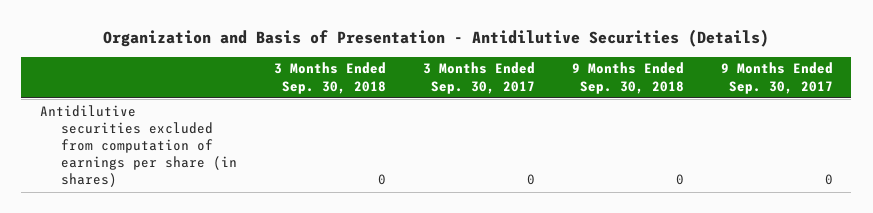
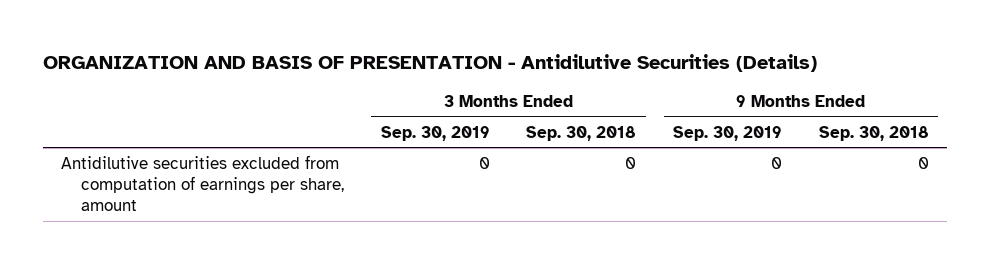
[103,28,770,47] Organization and Basis of Presentation - Antidilutive Securities (Details) -> [43,54,818,73] ORGANIZATION AND BASIS OF PRESENTATION - Antidilutive Securities (Details)
[422,62,535,94] 3 Months Ended Sep. 30, 2017 -> none
[720,62,833,94] 9 Months Ended Sep. 30, 2017 -> none
none -> [380,125,490,141] Sep. 30, 2019
none -> [673,125,783,141] Sep. 30, 2019
[39,104,238,188] Antidilutive securities excluded from computation of earnings per share (in shares) -> [61,155,344,212] Antidilutive securities excluded from computation of earnings per share, amount

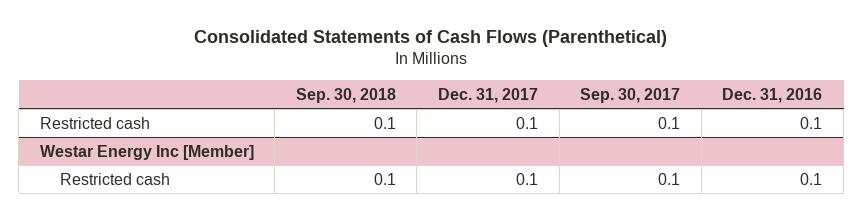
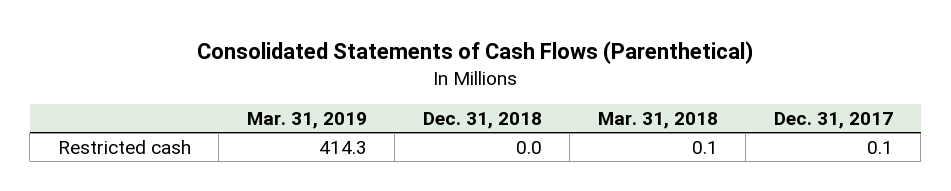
[295,87,396,103] Sep. 30, 2018 -> none
[580,87,681,103] Sep. 30, 2017 -> none
[722,87,823,103] Dec. 31, 2016 -> none
none -> [246,111,367,129] Mar. 31, 2019
none -> [422,111,542,129] Dec. 31, 2018
none -> [597,111,718,129] Mar. 31, 2018
[39,144,254,160] Westar Energy Inc [Member] -> none
[60,172,171,185] Restricted cash -> none

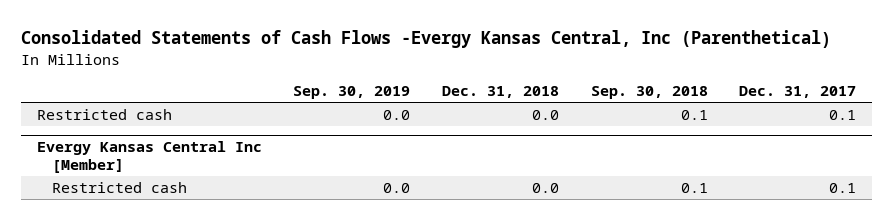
[197,41,754,65] Consolidated Statements of Cash Flows (Parenthetical) -> [21,30,832,49] Consolidated Statements of Cash Flows -Evergy Kansas Central, Inc (Parenthetical)
[246,111,367,129] Mar. 31, 2019 -> none
[597,111,718,129] Mar. 31, 2018 -> none
none -> [293,86,411,100] Sep. 30, 2019
none -> [590,86,708,100] Sep. 30, 2018
none -> [36,140,262,173] Evergy Kansas Central Inc [Member]
none -> [52,181,188,193] Restricted cash

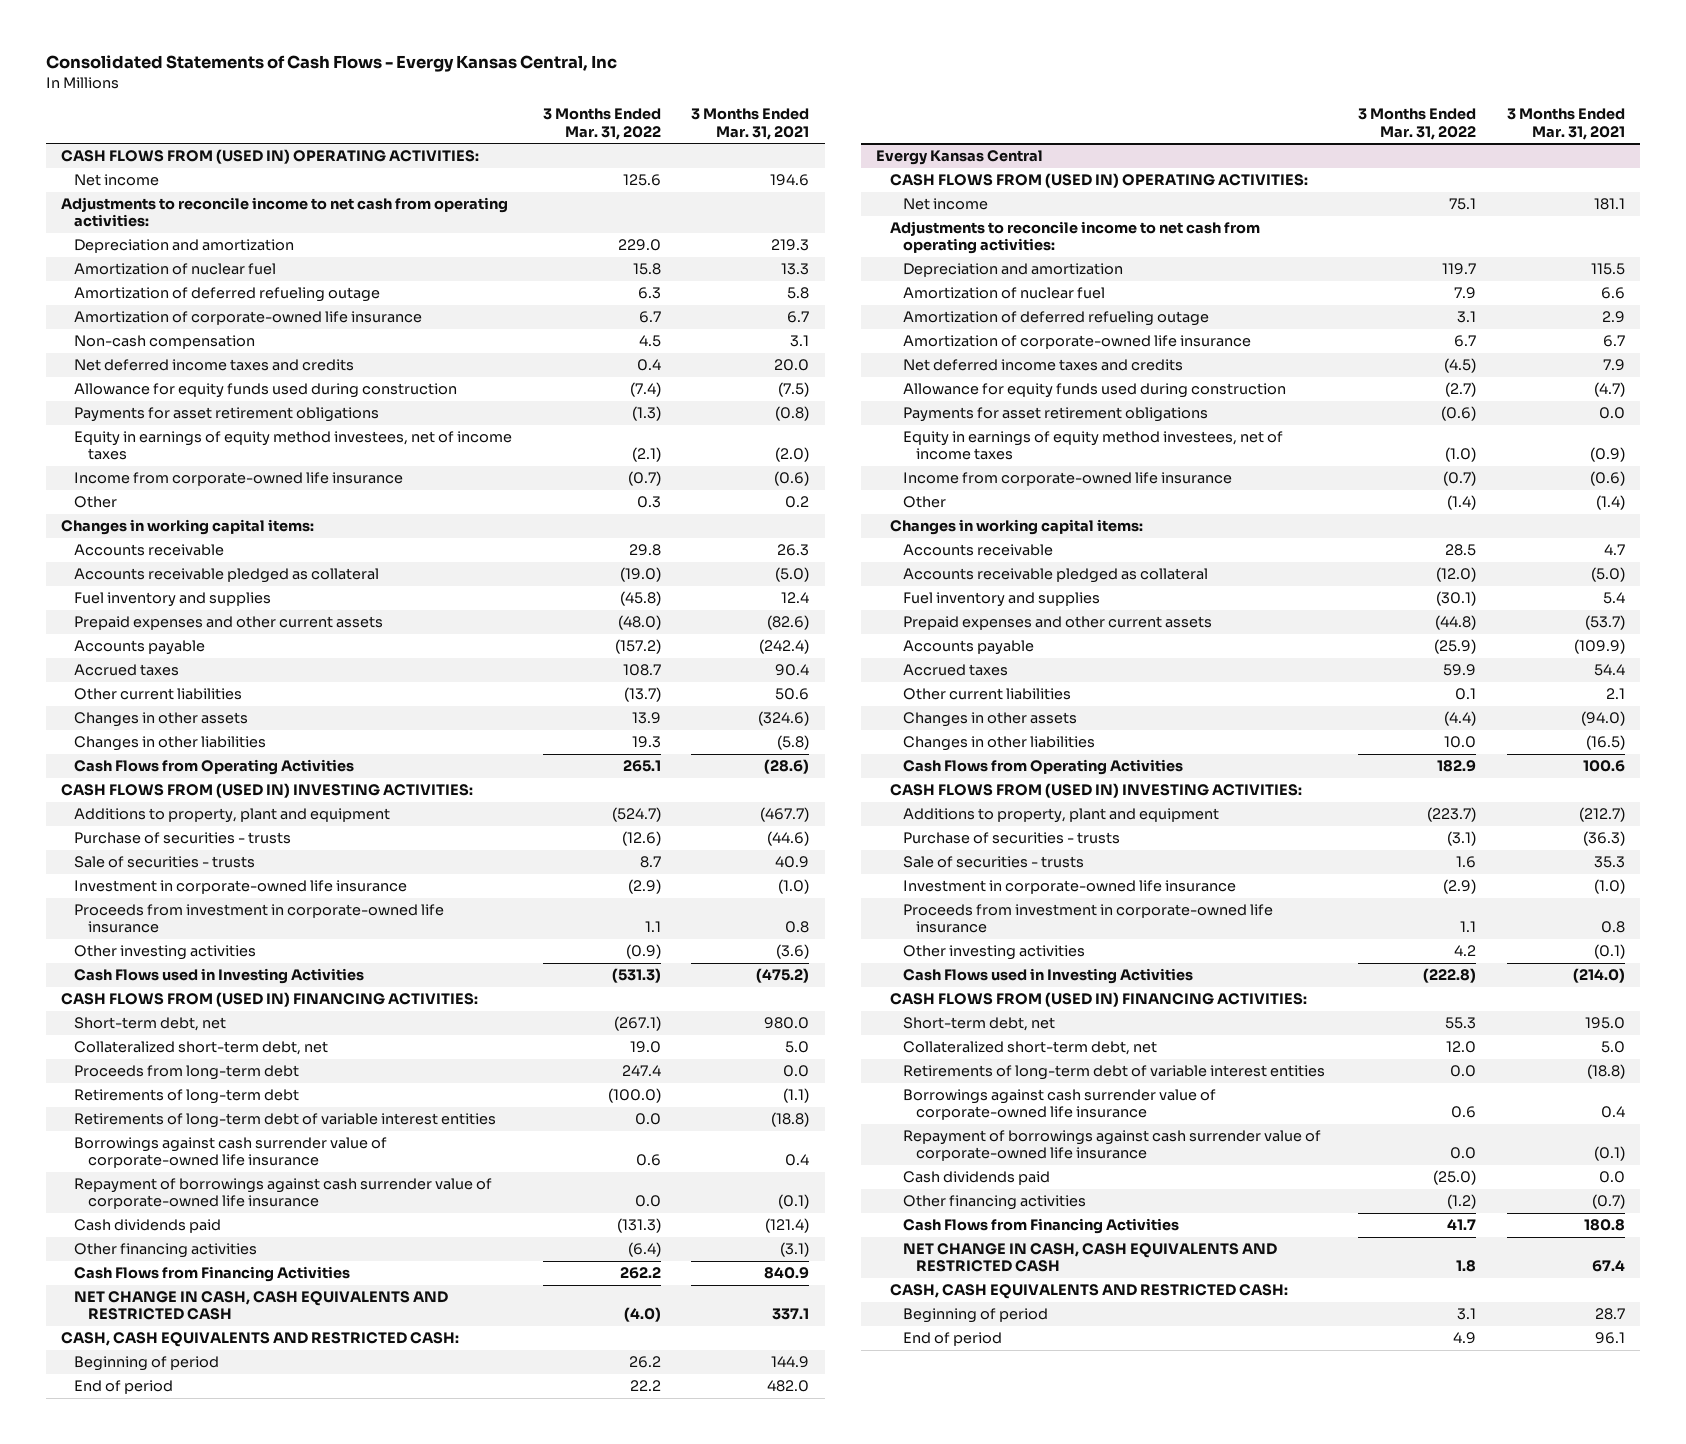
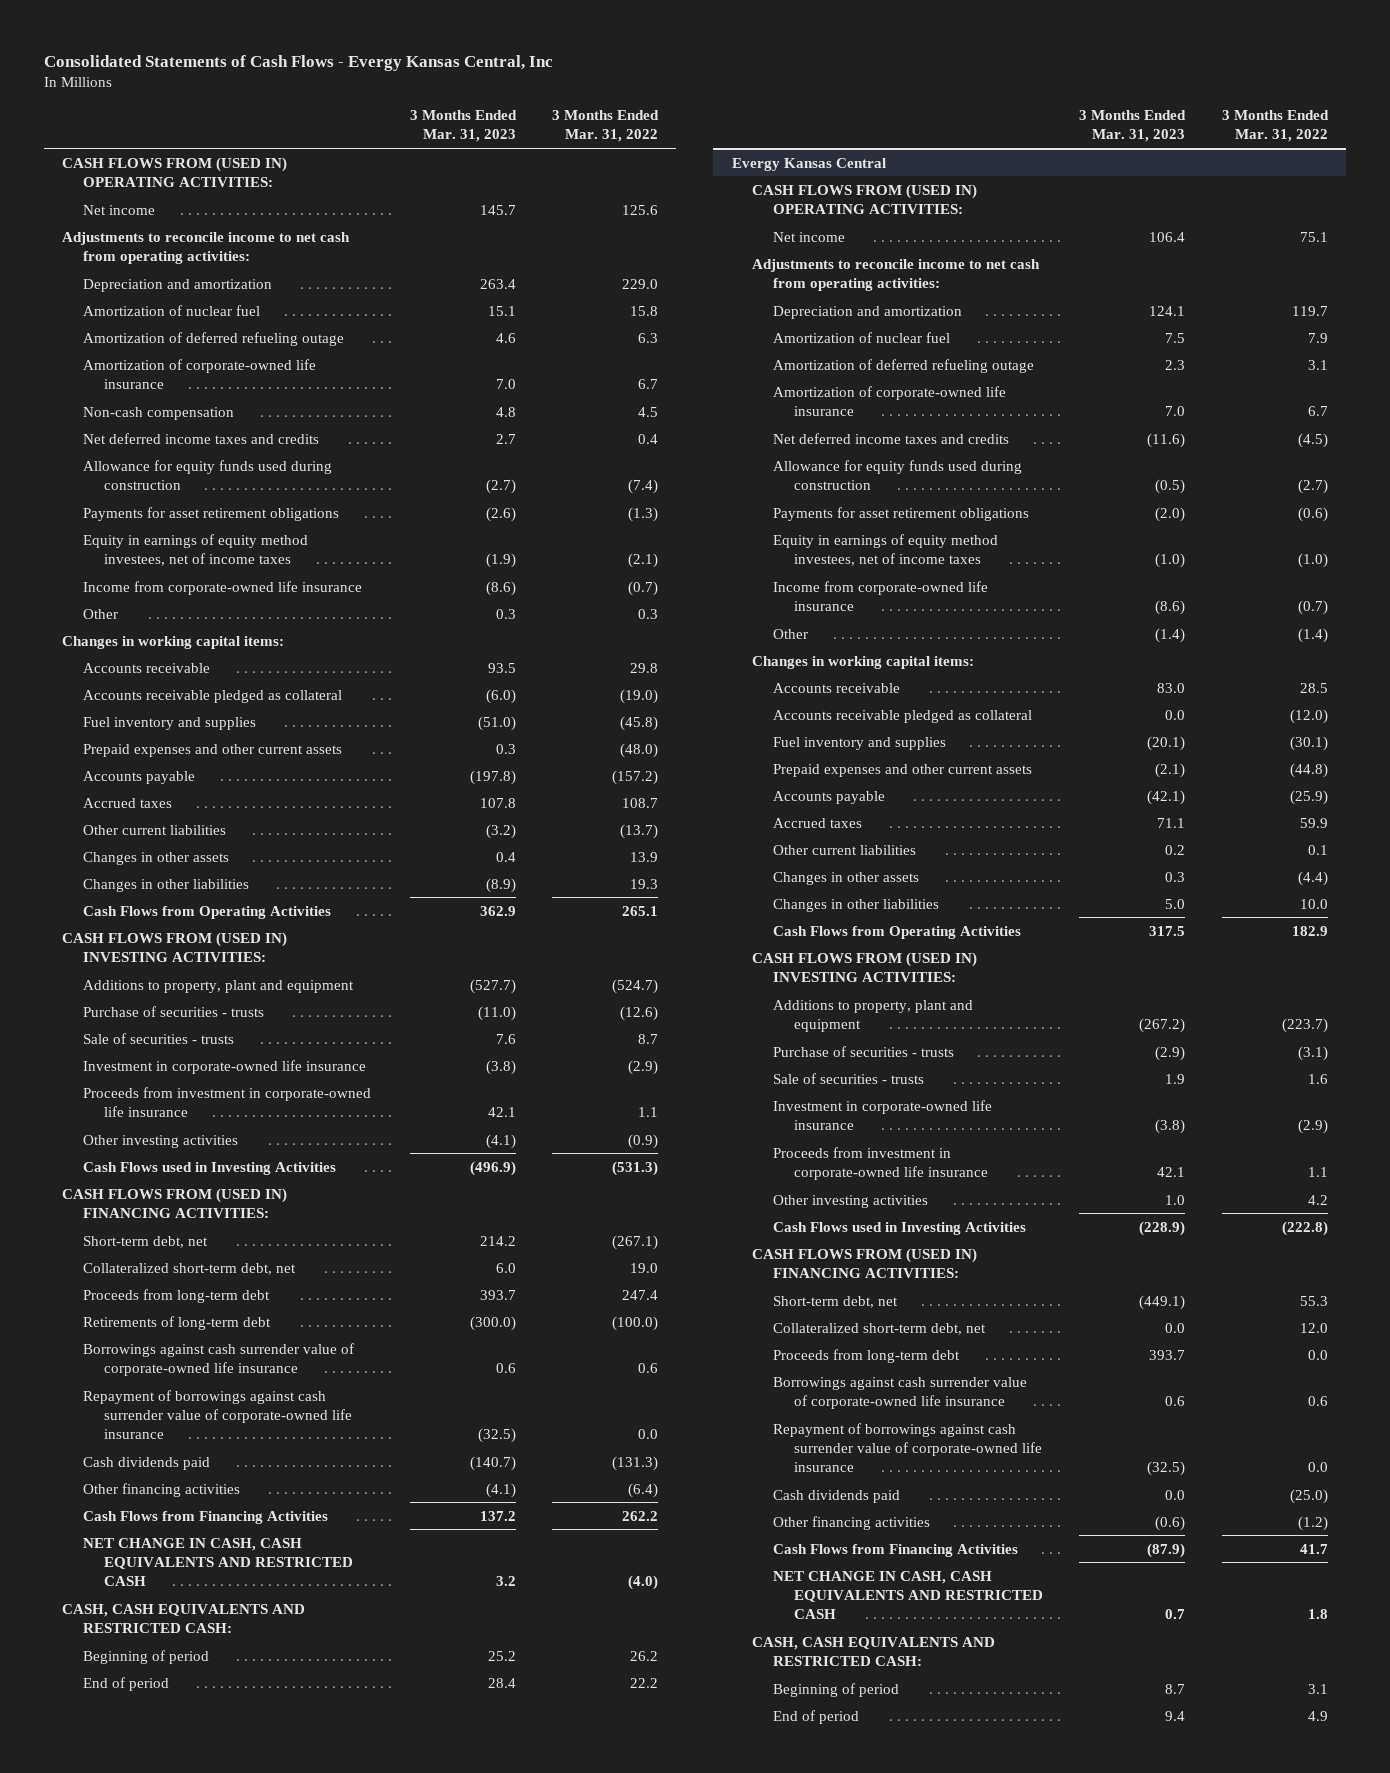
[691,108,810,140] 3 Months Ended Mar. 31, 2021 -> none
none -> [410,110,518,143] 3 Months Ended Mar. 31, 2023
[74,1113,497,1129] Retirements of long-term debt of variable interest entities -> none
[902,1065,1325,1081] Retirements of long-term debt of variable interest entities -> none
none -> [773,1348,961,1363] Proceeds from long-term debt

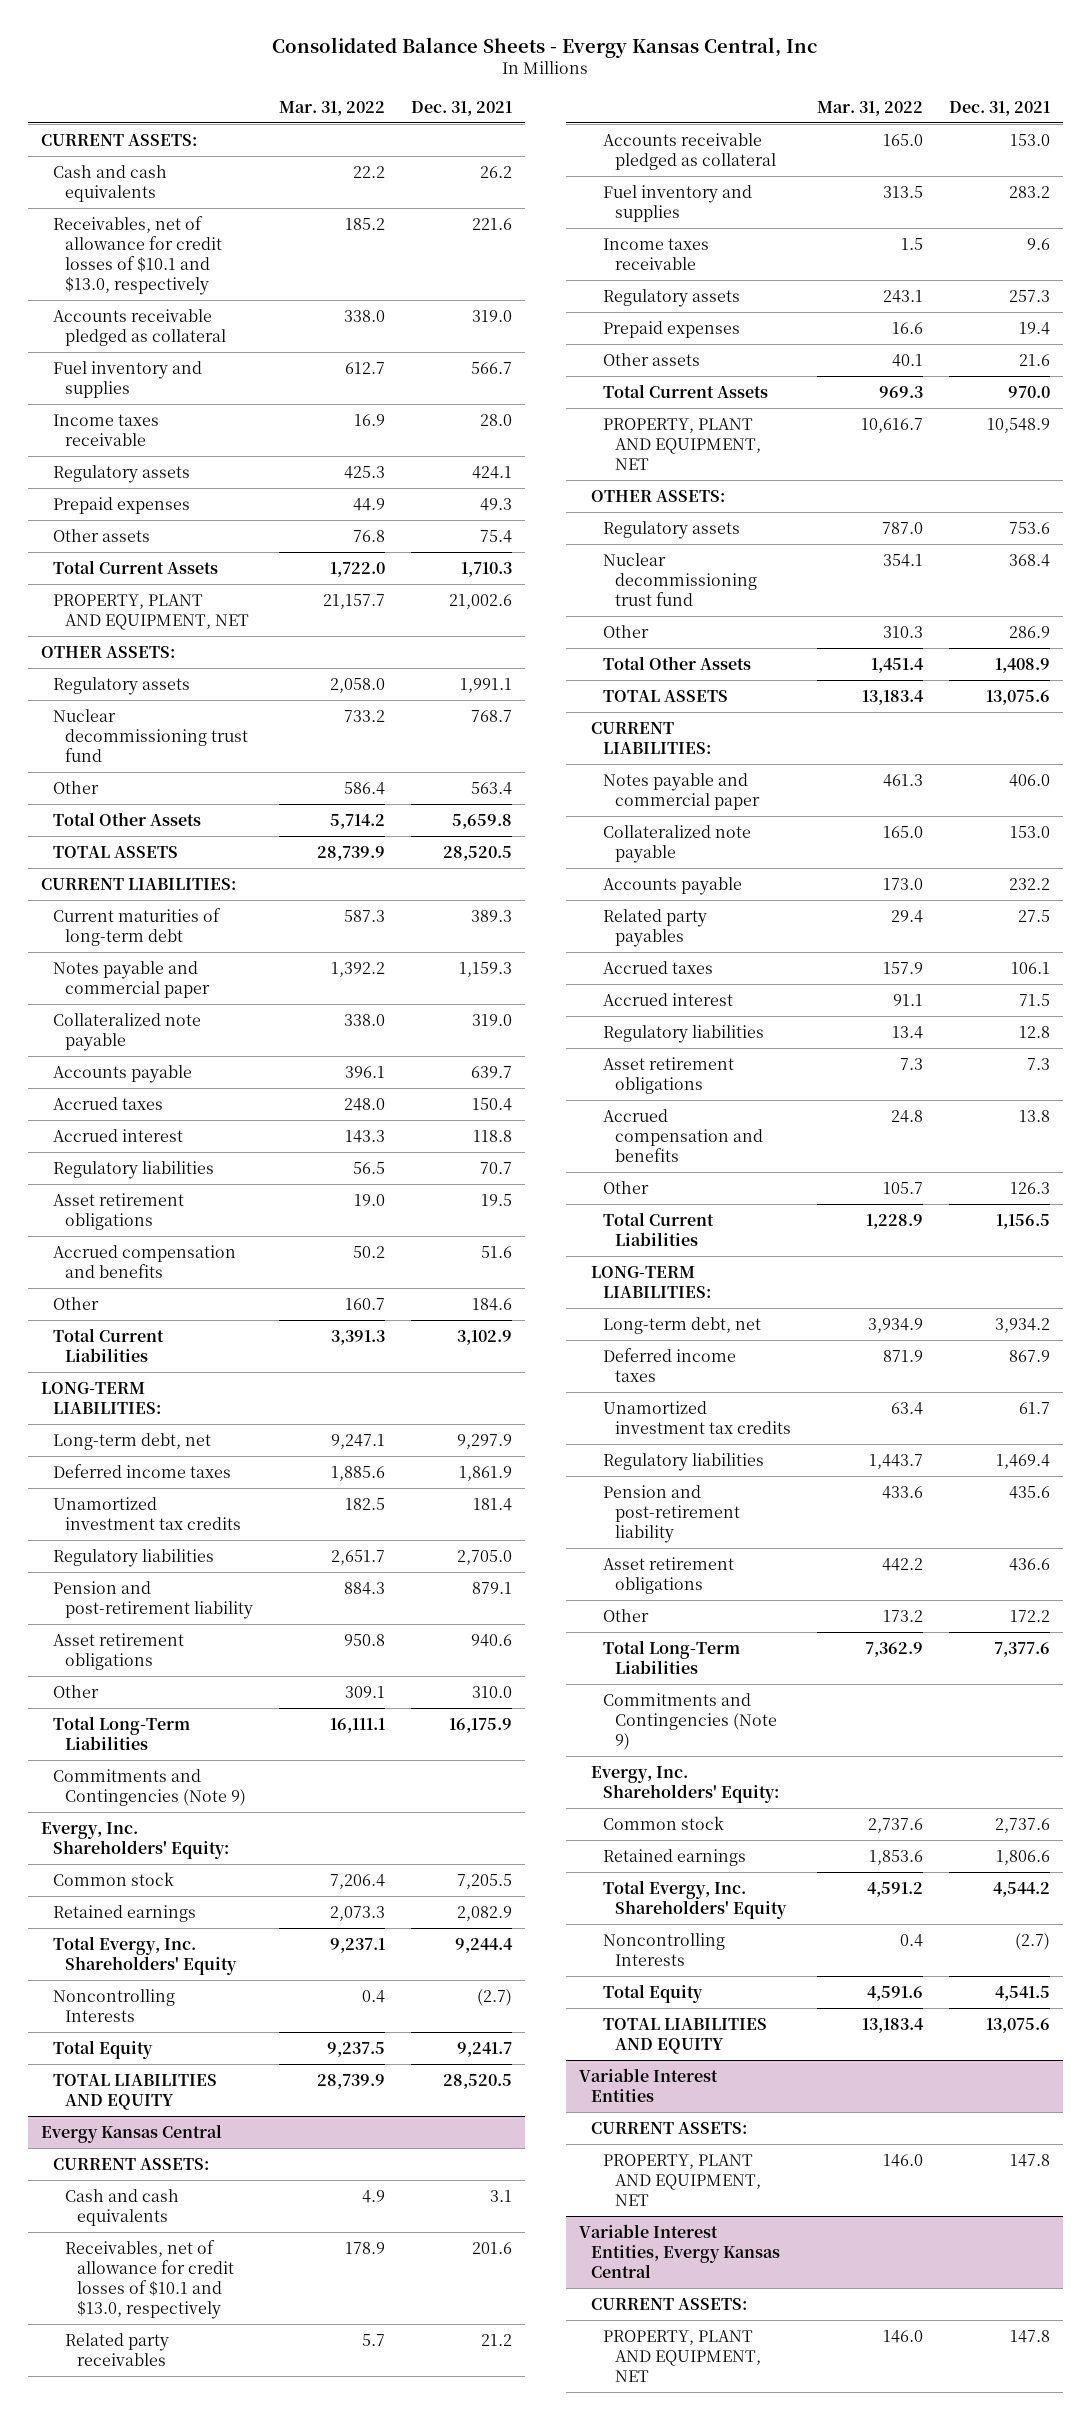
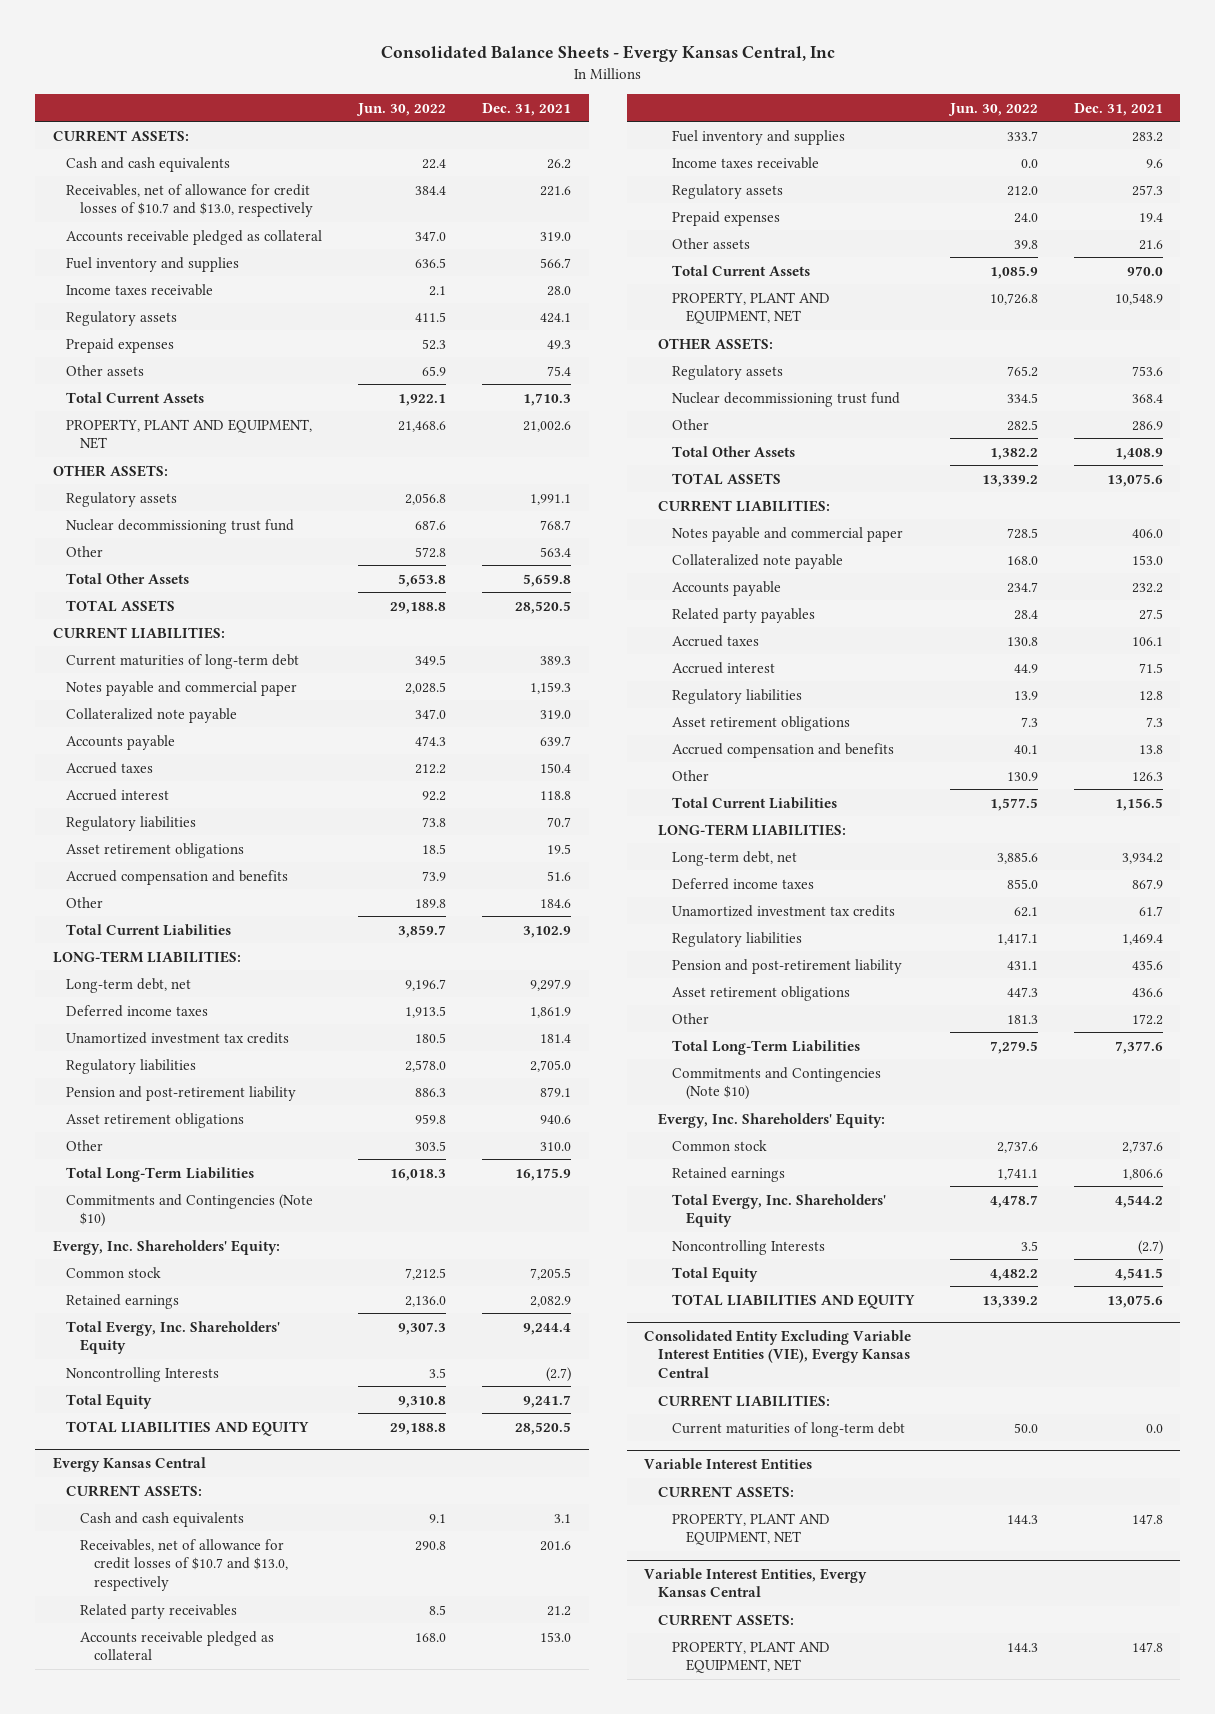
[278,100,385,116] Mar. 31, 2022 -> none
none -> [356,102,447,116] Jun. 30, 2022
[52,216,222,295] Receivables, net of allowance for credit losses of $10.1 and $13.0, respectively -> [66,183,314,218] Receivables, net of allowance for credit losses of $10.7 and $13.0, respectively
[52,1769,246,1807] Commitments and Contingencies (Note 9) -> [66,1193,314,1228] Commitments and Contingencies (Note $10)
[64,2240,234,2319] Receivables, net of allowance for credit losses of $10.1 and $13.0, respectively -> [80,1538,289,1591] Receivables, net of allowance for credit losses of $10.7 and $13.0, respectively
[602,1693,777,1750] Commitments and Contingencies (Note 9) -> [672,1066,882,1101] Commitments and Contingencies (Note $10)
none -> [644,1329,912,1378] Consolidated Entity Excluding Variable Interest Entities (VIE), Evergy Kansas Central
none -> [658,1394,831,1407] CURRENT LIABILITIES:
none -> [672,1421,906,1437] Current maturities of long-term debt

